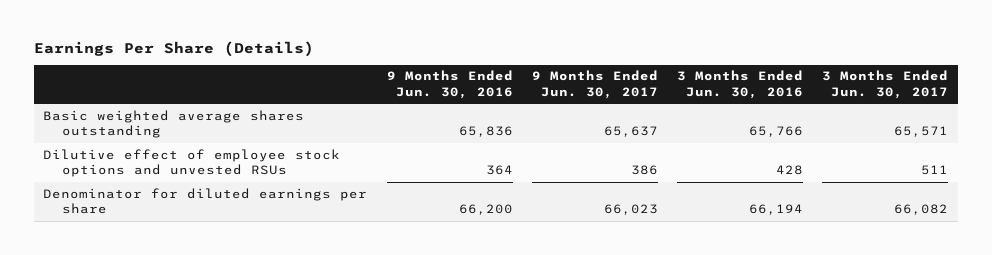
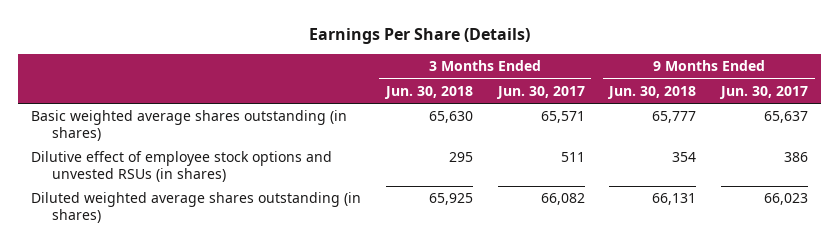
[386,70,513,99] 9 Months Ended Jun. 30, 2016 -> none
[677,70,804,99] 3 Months Ended Jun. 30, 2016 -> none
none -> [383,85,473,99] Jun. 30, 2018
none -> [607,85,697,99] Jun. 30, 2018
[43,109,305,139] Basic weighted average shares outstanding -> [30,110,347,142] Basic weighted average shares outstanding (in shares)
[43,148,341,178] Dilutive effect of employee stock options and unvested RSUs -> [30,151,332,183] Dilutive effect of employee stock options and unvested RSUs (in shares)
[43,187,368,215] Denominator for diluted earnings per share -> [30,192,361,224] Diluted weighted average shares outstanding (in shares)

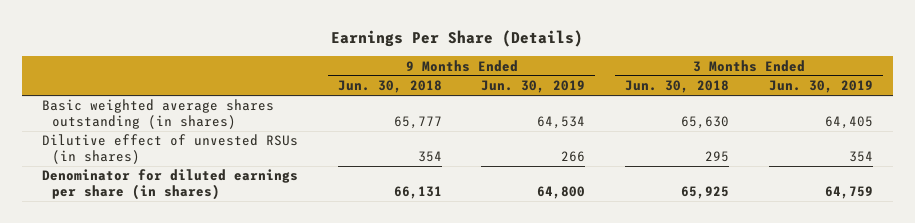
[495,85,585,99] Jun. 30, 2017 -> none
[719,85,809,99] Jun. 30, 2017 -> none
none -> [481,80,586,94] Jun. 30, 2019
none -> [768,80,873,94] Jun. 30, 2019
[30,151,332,183] Dilutive effect of employee stock options and unvested RSUs (in shares) -> [42,134,299,165] Dilutive effect of unvested RSUs (in shares)
[30,192,361,224] Diluted weighted average shares outstanding (in shares) -> [42,169,299,201] Denominator for diluted earnings per share (in shares)

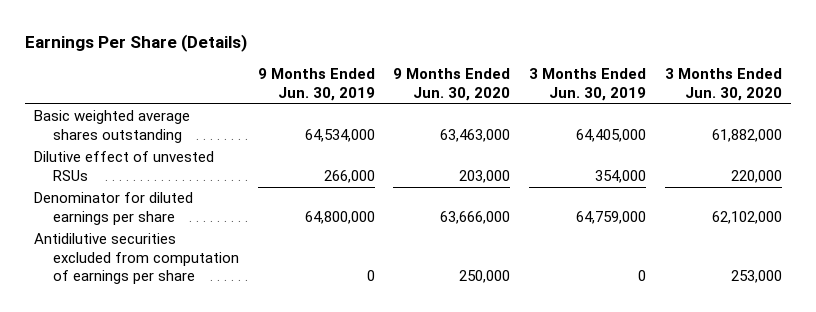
[337,80,442,94] Jun. 30, 2018 -> none
[625,80,730,94] Jun. 30, 2018 -> none
none -> [393,68,511,101] 9 Months Ended Jun. 30, 2020
none -> [664,68,782,101] 3 Months Ended Jun. 30, 2020
[42,99,275,130] Basic weighted average shares outstanding (in shares) -> [34,110,191,143] Basic weighted average shares outstanding
[537,116,586,130] 64,534 -> [304,128,375,142] 64,534,000
[824,116,873,130] 64,405 -> [575,128,646,142] 64,405,000
[42,134,299,165] Dilutive effect of unvested RSUs (in shares) -> [34,151,215,181] Dilutive effect of unvested RSUs
[561,151,586,163] 266 -> [323,169,375,183] 266,000
[848,151,873,163] 354 -> [594,169,646,183] 354,000
[42,169,299,201] Denominator for diluted earnings per share (in shares) -> [34,192,194,225] Denominator for diluted earnings per share
[537,186,586,200] 64,800 -> [304,210,375,224] 64,800,000
[824,186,873,200] 64,759 -> [575,210,646,224] 64,759,000
none -> [34,233,239,285] Antidilutive securities excluded from computation of earnings per share

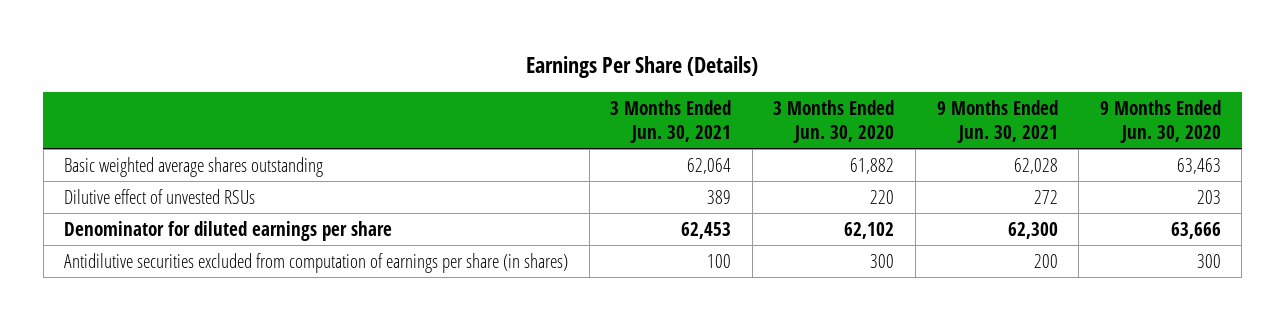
[257,68,375,101] 9 Months Ended Jun. 30, 2019 -> none
[528,68,646,101] 3 Months Ended Jun. 30, 2019 -> none
none -> [610,99,732,143] 3 Months Ended Jun. 30, 2021
none -> [936,99,1058,143] 9 Months Ended Jun. 30, 2021
[440,128,511,142] 63,463,000 -> [1176,157,1221,174] 63,463
[711,128,782,142] 61,882,000 -> [850,157,895,174] 61,882
[459,169,511,183] 203,000 -> [1196,189,1221,204] 203
[730,169,782,183] 220,000 -> [870,189,895,204] 220
[440,210,511,224] 63,666,000 -> [1170,221,1221,239] 63,666
[711,210,782,224] 62,102,000 -> [844,221,895,239] 62,102
[34,233,239,285] Antidilutive securities excluded from computation of earnings per share -> [64,252,569,273] Antidilutive securities excluded from computation of earnings per share (in shares)
[459,270,511,284] 250,000 -> [1196,253,1221,268] 300
[730,270,782,284] 253,000 -> [870,253,895,268] 300

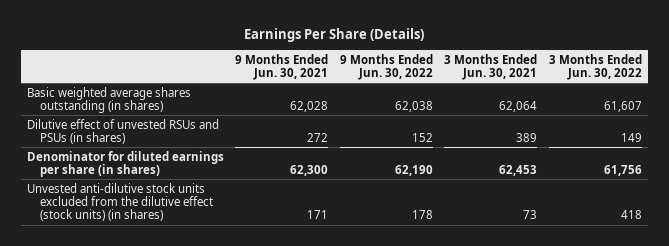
[773,99,895,143] 3 Months Ended Jun. 30, 2020 -> none
[1099,99,1221,143] 9 Months Ended Jun. 30, 2020 -> none
none -> [339,53,433,80] 9 Months Ended Jun. 30, 2022
none -> [548,53,642,80] 3 Months Ended Jun. 30, 2022
[64,156,324,177] Basic weighted average shares outstanding -> [26,86,191,113] Basic weighted average shares outstanding (in shares)
[64,188,256,204] Dilutive effect of unvested RSUs -> [26,118,219,144] Dilutive effect of unvested RSUs and PSUs (in shares)
[64,220,393,241] Denominator for diluted earnings per share -> [26,150,224,177] Denominator for diluted earnings per share (in shares)
[64,252,569,273] Antidilutive securities excluded from computation of earnings per share (in shares) -> [26,182,214,222] Unvested anti-dilutive stock units excluded from the dilutive effect (stock units) (in shares)
[707,253,732,268] 100 -> [523,210,538,220] 73
[1033,253,1058,268] 200 -> [307,210,329,220] 171

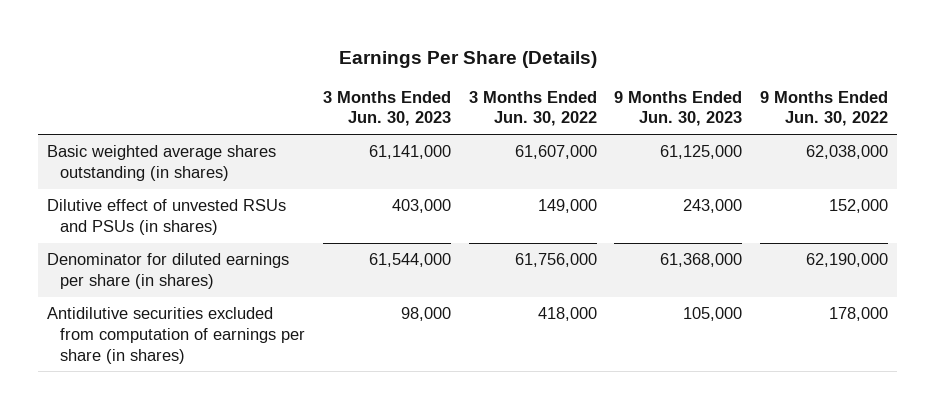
[235,53,329,80] 9 Months Ended Jun. 30, 2021 -> none
[444,53,538,80] 3 Months Ended Jun. 30, 2021 -> none
none -> [322,90,451,127] 3 Months Ended Jun. 30, 2023
none -> [614,90,743,127] 9 Months Ended Jun. 30, 2023
[394,100,433,112] 62,038 -> [806,145,889,160] 62,038,000
[603,100,642,112] 61,607 -> [514,145,597,160] 61,607,000
[411,132,433,142] 152 -> [829,199,889,214] 152,000
[620,132,642,142] 149 -> [537,199,597,214] 149,000
[394,164,433,176] 62,190 -> [806,253,889,268] 62,190,000
[603,164,642,176] 61,756 -> [514,253,597,268] 61,756,000
[26,182,214,222] Unvested anti-dilutive stock units excluded from the dilutive effect (stock units) (in shares) -> [46,307,305,364] Antidilutive securities excluded from computation of earnings per share (in shares)
[411,210,433,220] 178 -> [829,307,889,322] 178,000
[620,210,642,220] 418 -> [537,307,597,322] 418,000

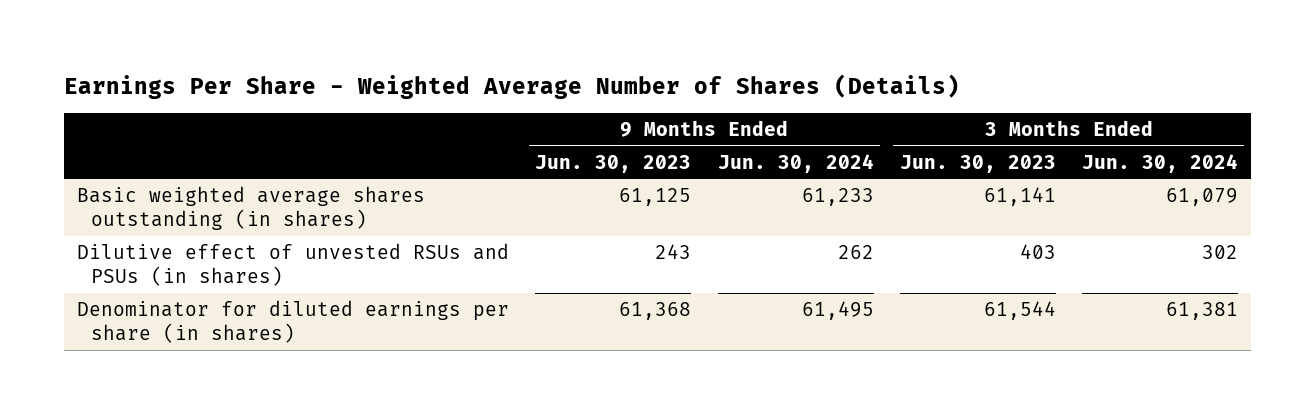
[338,50,597,68] Earnings Per Share (Details) -> [64,73,961,99] Earnings Per Share - Weighted Average Number of Shares (Details)
[468,90,597,127] 3 Months Ended Jun. 30, 2022 -> none
[760,90,889,127] 9 Months Ended Jun. 30, 2022 -> none
none -> [717,153,874,173] Jun. 30, 2024
none -> [1081,153,1238,173] Jun. 30, 2024
[46,307,305,364] Antidilutive securities excluded from computation of earnings per share (in shares) -> none
[368,145,451,160] 61,141,000 -> [983,187,1056,207] 61,141
[660,145,743,160] 61,125,000 -> [619,188,692,207] 61,125
[391,199,451,214] 403,000 -> [1019,244,1056,260] 403
[683,199,743,214] 243,000 -> [655,244,692,260] 243
[368,253,451,268] 61,544,000 -> [983,301,1056,321] 61,544
[660,253,743,268] 61,368,000 -> [619,302,692,321] 61,368

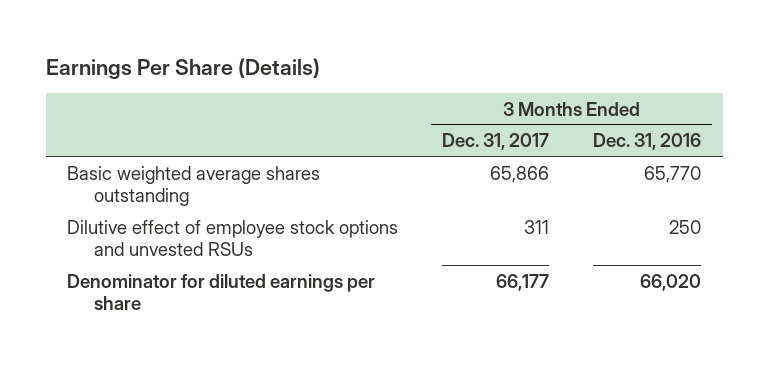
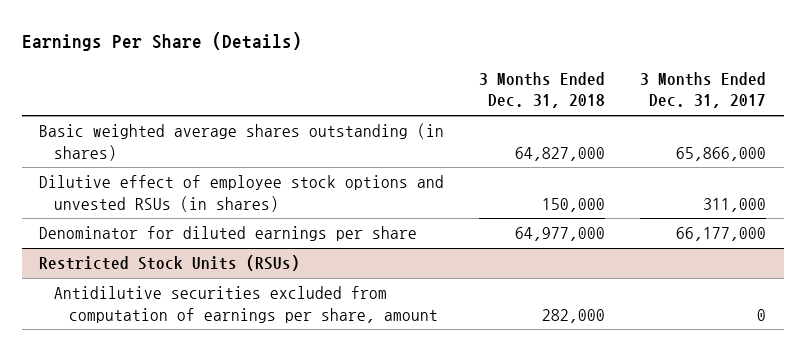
[593,133,702,151] Dec. 31, 2016 -> none
none -> [479,71,606,109] 3 Months Ended Dec. 31, 2018
[67,165,321,207] Basic weighted average shares outstanding -> [39,123,445,161] Basic weighted average shares outstanding (in shares)
[490,165,550,183] 65,866 -> [676,146,767,161] 65,866,000
[67,219,399,257] Dilutive effect of employee stock options and unvested RSUs -> [39,175,445,212] Dilutive effect of employee stock options and unvested RSUs (in shares)
[524,219,550,234] 311 -> [703,197,767,212] 311,000
[496,273,550,291] 66,177 -> [676,227,767,242] 66,177,000
none -> [39,255,301,272] Restricted Stock Units (RSUs)
none -> [54,286,439,323] Antidilutive securities excluded from computation of earnings per share, amount

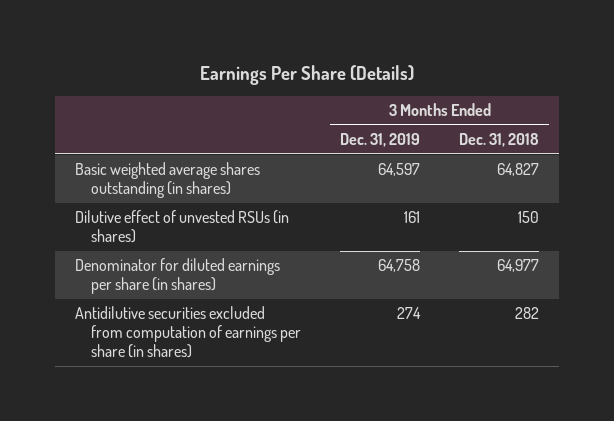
[640,71,767,109] 3 Months Ended Dec. 31, 2017 -> none
none -> [340,133,421,148] Dec. 31, 2019
[39,255,301,272] Restricted Stock Units (RSUs) -> none
[515,146,606,161] 64,827,000 -> [497,163,540,177] 64,827
[39,175,445,212] Dilutive effect of employee stock options and unvested RSUs (in shares) -> [74,210,289,244] Dilutive effect of unvested RSUs (in shares)
[542,197,606,212] 150,000 -> [518,211,540,224] 150
[39,226,418,242] Denominator for diluted earnings per share -> [74,258,280,295] Denominator for diluted earnings per share (in shares)
[515,227,606,242] 64,977,000 -> [497,259,540,273] 64,977
[54,286,439,323] Antidilutive securities excluded from computation of earnings per share, amount -> [74,306,301,359] Antidilutive securities excluded from computation of earnings per share (in shares)
[542,308,606,323] 282,000 -> [515,307,540,320] 282

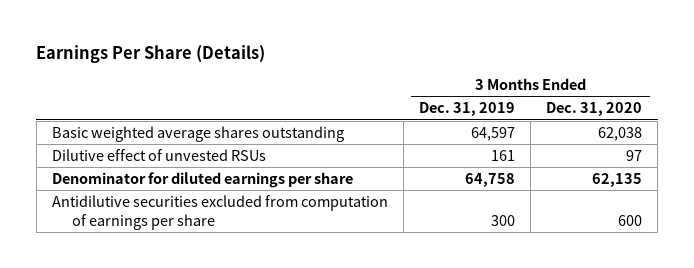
[459,133,540,148] Dec. 31, 2018 -> none
none -> [546,102,643,117] Dec. 31, 2020
[74,162,260,199] Basic weighted average shares outstanding (in shares) -> [52,125,345,142] Basic weighted average shares outstanding
[74,210,289,244] Dilutive effect of unvested RSUs (in shares) -> [52,148,267,161] Dilutive effect of unvested RSUs
[74,258,280,295] Denominator for diluted earnings per share (in shares) -> [52,171,354,188] Denominator for diluted earnings per share
[74,306,301,359] Antidilutive securities excluded from computation of earnings per share (in shares) -> [52,194,389,230] Antidilutive securities excluded from computation of earnings per share
[397,307,422,320] 274 -> [491,214,516,226] 300

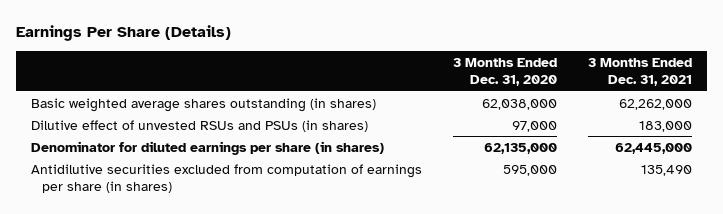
[419,102,516,117] Dec. 31, 2019 -> none
none -> [587,57,692,87] 3 Months Ended Dec. 31, 2021
[52,125,345,142] Basic weighted average shares outstanding -> [31,97,377,112] Basic weighted average shares outstanding (in shares)
[598,126,643,141] 62,038 -> [481,98,557,110] 62,038,000
[52,148,267,161] Dilutive effect of unvested RSUs -> [31,119,369,132] Dilutive effect of unvested RSUs and PSUs (in shares)
[626,149,643,161] 97 -> [511,120,557,132] 97,000
[52,171,354,188] Denominator for diluted earnings per share -> [31,140,385,155] Denominator for diluted earnings per share (in shares)
[592,172,643,187] 62,135 -> [483,142,557,154] 62,135,000
[52,194,389,230] Antidilutive securities excluded from computation of earnings per share -> [31,163,423,194] Antidilutive securities excluded from computation of earnings per share (in shares)
[618,214,643,226] 600 -> [502,164,557,176] 595,000

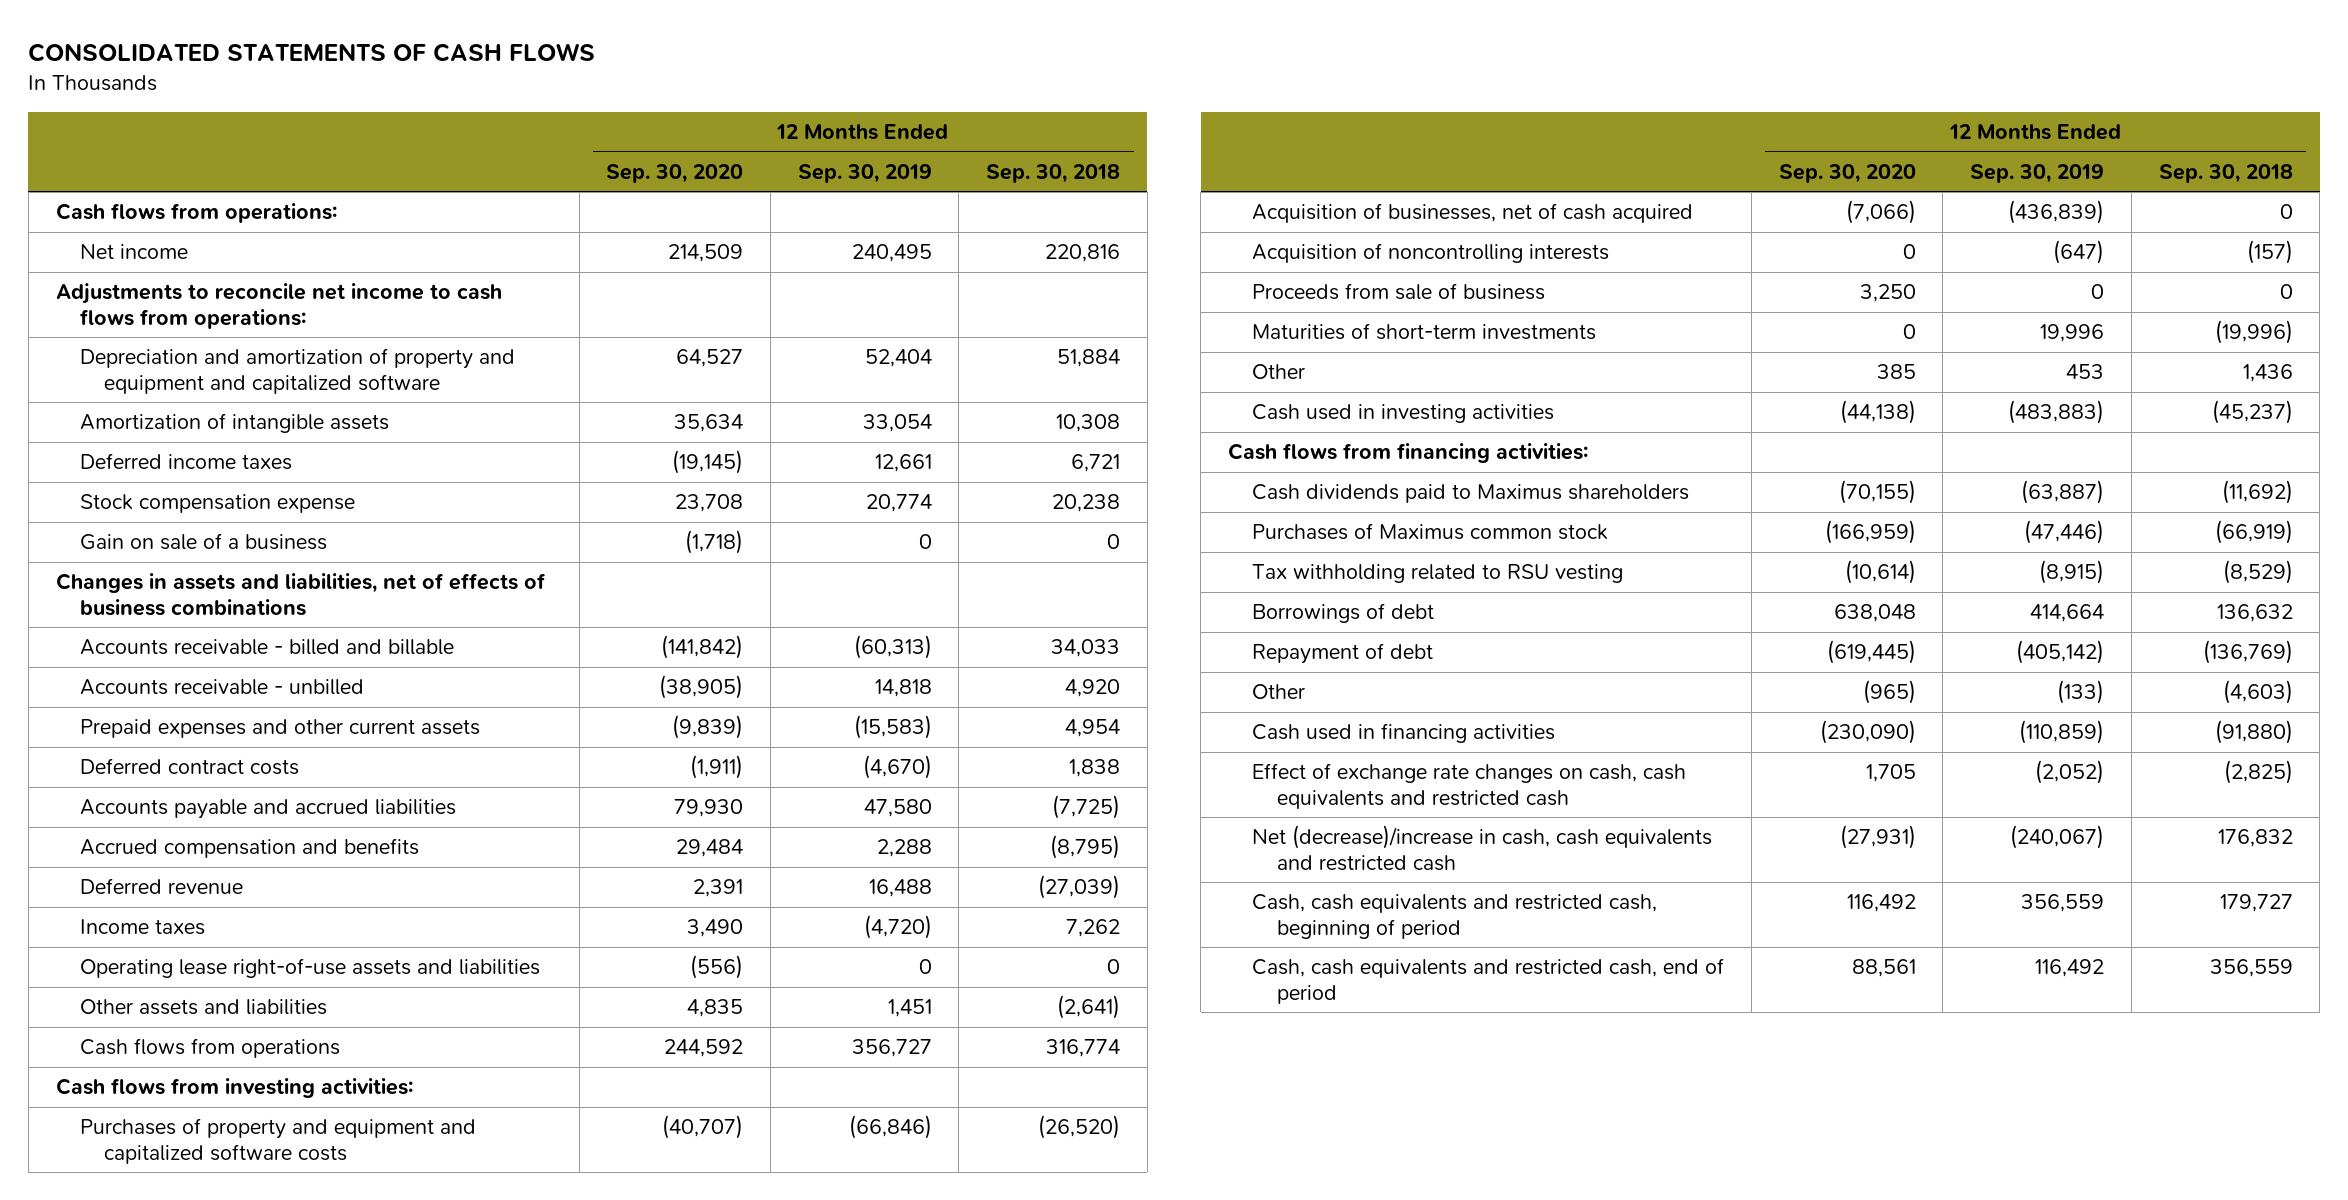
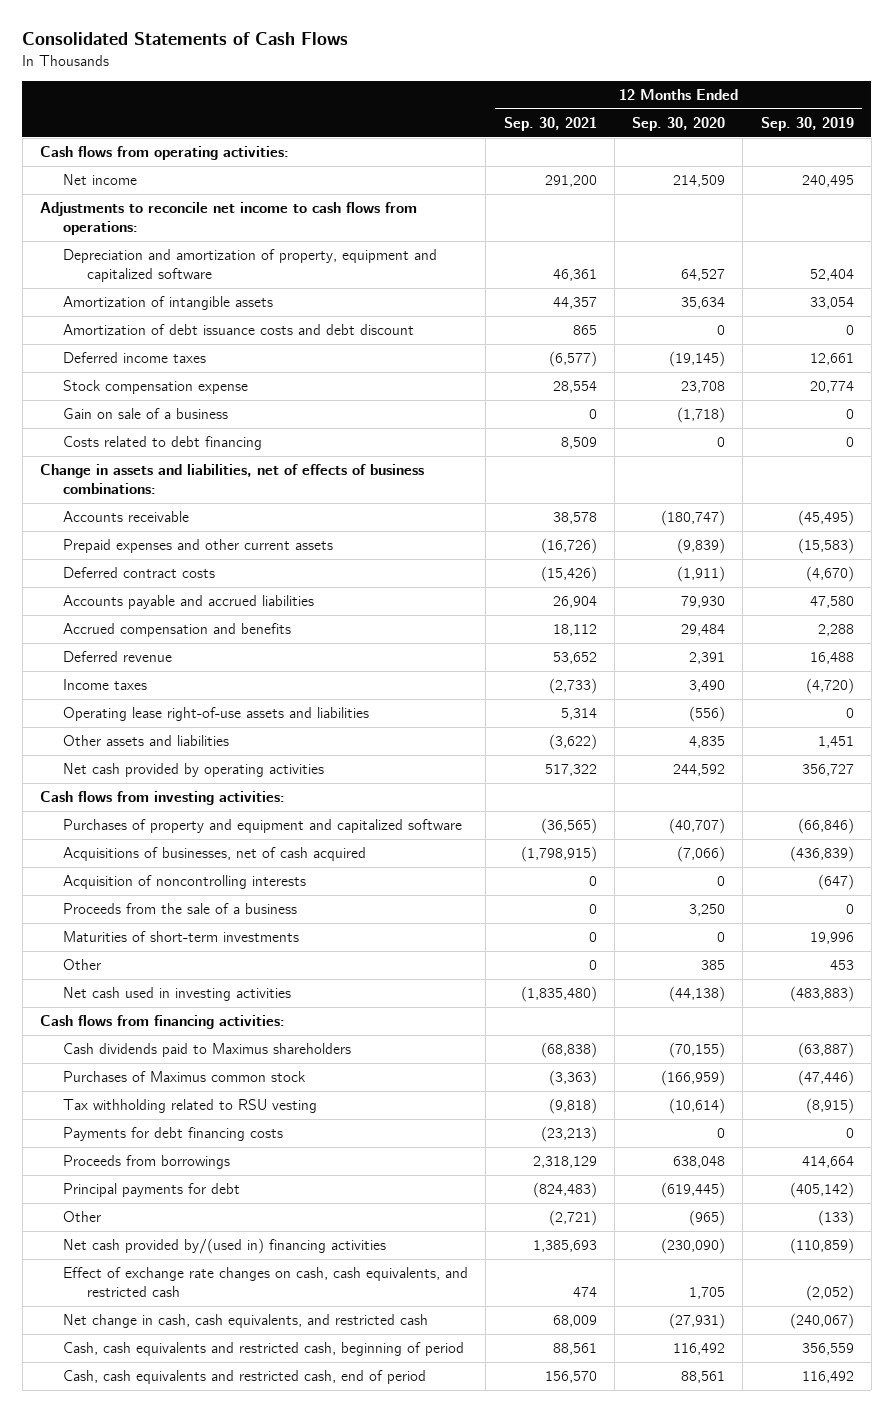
[28,43,596,63] CONSOLIDATED STATEMENTS OF CASH FLOWS -> [22,32,349,46] Consolidated Statements of Cash Flows
[986,163,1121,183] Sep. 30, 2018 -> none
none -> [503,116,597,131] Sep. 30, 2021
[55,203,337,224] Cash flows from operations: -> [39,146,289,161] Cash flows from operating activities:
[79,348,515,394] Depreciation and amortization of property and equipment and capitalized software -> [63,249,438,283] Depreciation and amortization of property, equipment and capitalized software
none -> [63,324,415,336] Amortization of debt issuance costs and debt discount
[79,679,364,696] Accounts receivable - unbilled -> none
none -> [63,436,263,451] Costs related to debt financing
[55,573,546,616] Changes in assets and liabilities, net of effects of business combinations -> [39,464,424,495] Change in assets and liabilities, net of effects of business combinations:
[79,639,454,656] Accounts receivable - billed and billable -> [63,511,190,523] Accounts receivable
[661,635,744,660] (141,842) -> [661,510,726,527] (180,747)
[853,635,932,660] (60,313) -> [797,510,854,527] (45,495)
[79,1038,340,1059] Cash flows from operations -> [63,763,325,778] Net cash provided by operating activities
[79,1118,476,1164] Purchases of property and equipment and capitalized software costs -> [63,819,463,834] Purchases of property and equipment and capitalized software
[1252,203,1694,224] Acquisition of businesses, net of cash acquired -> [63,847,367,862] Acquisitions of businesses, net of cash acquired
[1252,283,1546,301] Proceeds from sale of business -> [63,903,298,915] Proceeds from the sale of a business
[1252,404,1555,424] Cash used in investing activities -> [63,987,292,1002] Net cash used in investing activities
none -> [63,1127,284,1142] Payments for debt financing costs
[1252,603,1435,624] Borrowings of debt -> [63,1155,231,1170] Proceeds from borrowings
[1252,643,1434,665] Repayment of debt -> [63,1183,241,1198] Principal payments for debt
[1252,723,1556,744] Cash used in financing activities -> [63,1238,387,1255] Net cash provided by/(used in) financing activities
[1252,763,1687,809] Effect of exchange rate changes on cash, cash equivalents and restricted cash -> [63,1267,469,1298] Effect of exchange rate changes on cash, cash equivalents, and restricted cash
[1252,825,1713,871] Net (decrease)/increase in cash, cash equivalents and restricted cash -> [63,1314,429,1329] Net change in cash, cash equivalents, and restricted cash

